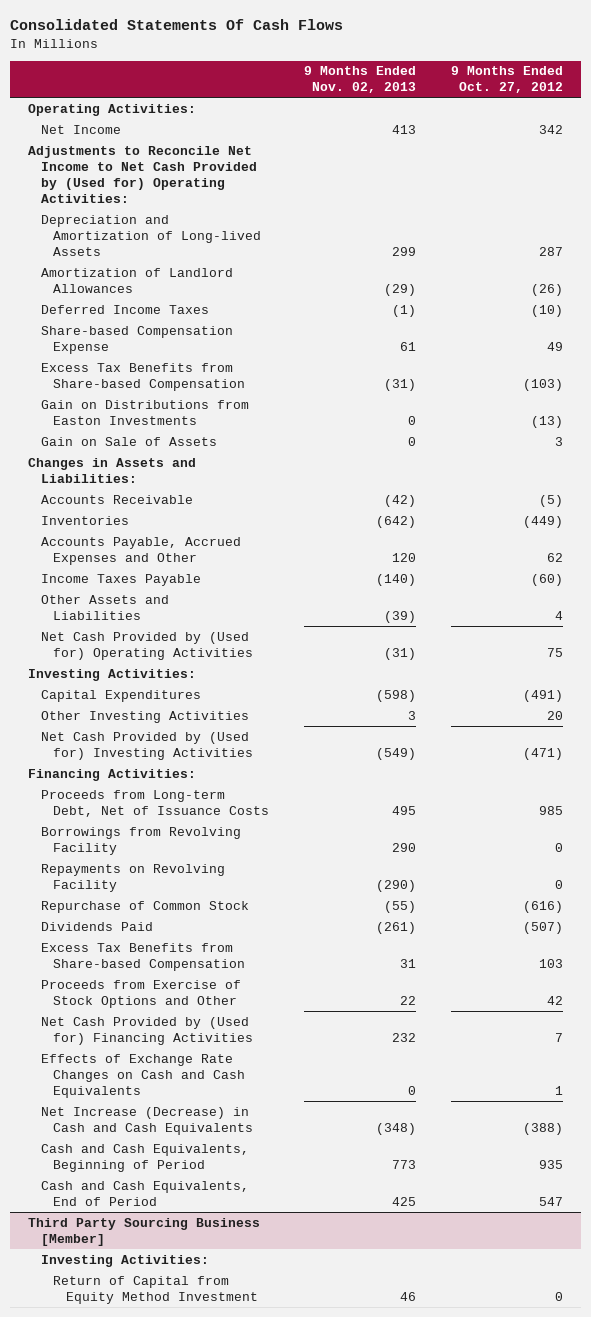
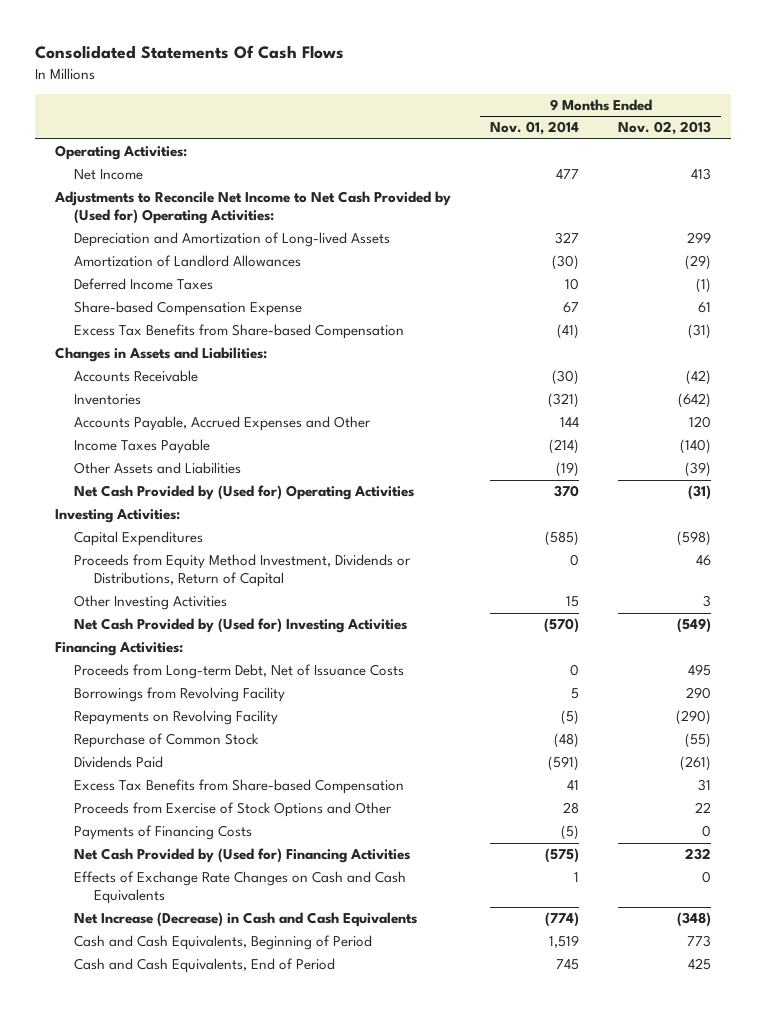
[451,66,564,94] 9 Months Ended Oct. 27, 2012 -> none
none -> [489,121,579,136] Nov. 01, 2014
[40,399,249,425] Gain on Distributions from Easton Investments -> none
[40,436,217,446] Gain on Sale of Assets -> none
none -> [74,554,412,588] Proceeds from Equity Method Investment, Dividends or Distributions, Return of Capital
none -> [74,825,253,841] Payments of Financing Costs
[27,1217,260,1246] Third Party Sourcing Business [Member] -> none
[40,1254,209,1267] Investing Activities: -> none
[53,1275,258,1304] Return of Capital from Equity Method Investment -> none

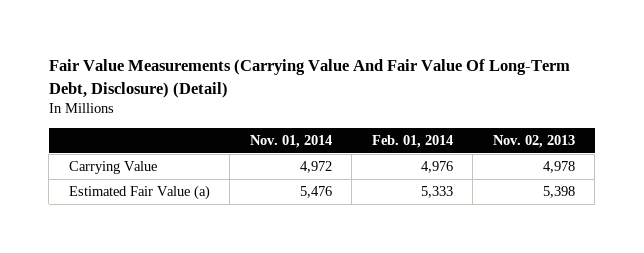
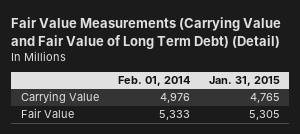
[48,59,570,98] Fair Value Measurements (Carrying Value And Fair Value Of Long-Term Debt, Disclosure) (Detail) -> [11,17,282,49] Fair Value Measurements (Carrying Value and Fair Value of Long Term Debt) (Detail)
[249,134,332,148] Nov. 01, 2014 -> none
[492,134,575,148] Nov. 02, 2013 -> none
none -> [208,76,280,87] Jan. 31, 2015
[68,185,210,201] Estimated Fair Value (a) -> [20,108,74,119] Fair Value

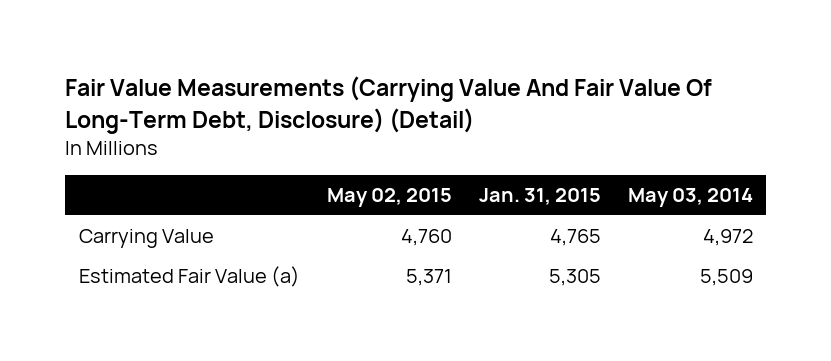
[11,17,282,49] Fair Value Measurements (Carrying Value and Fair Value of Long Term Debt) (Detail) -> [65,76,713,134] Fair Value Measurements (Carrying Value And Fair Value Of Long-Term Debt, Disclosure) (Detail)
[117,76,190,87] Feb. 01, 2014 -> none
none -> [326,188,452,208] May 02, 2015
none -> [627,188,753,208] May 03, 2014
[20,108,74,119] Fair Value -> [78,266,300,288] Estimated Fair Value (a)

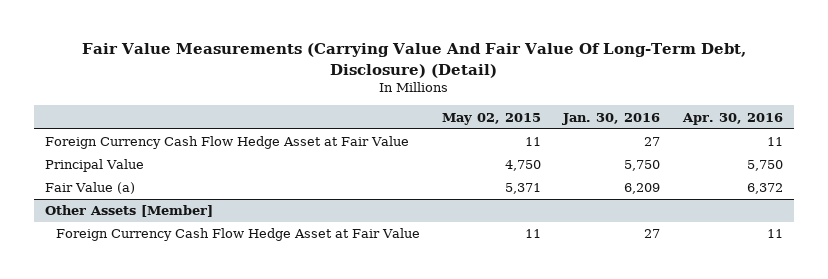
[478,188,601,206] Jan. 31, 2015 -> none
[627,188,753,208] May 03, 2014 -> none
none -> [562,112,661,125] Jan. 30, 2016
none -> [681,112,783,125] Apr. 30, 2016
none -> [45,136,410,150] Foreign Currency Cash Flow Hedge Asset at Fair Value
[78,229,214,249] Carrying Value -> [45,159,145,173] Principal Value
[400,229,452,247] 4,760 -> [505,160,542,172] 4,750
[78,266,300,288] Estimated Fair Value (a) -> [45,182,136,195] Fair Value (a)
none -> [45,205,214,218] Other Assets [Member]
none -> [56,228,421,242] Foreign Currency Cash Flow Hedge Asset at Fair Value

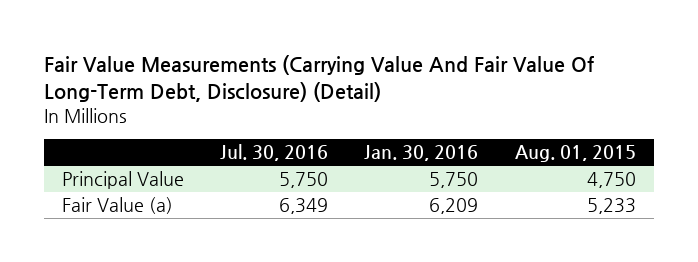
[442,112,542,125] May 02, 2015 -> none
[681,112,783,125] Apr. 30, 2016 -> none
none -> [220,144,329,162] Jul. 30, 2016
none -> [514,145,636,163] Aug. 01, 2015
[45,136,410,150] Foreign Currency Cash Flow Hedge Asset at Fair Value -> none
[45,205,214,218] Other Assets [Member] -> none
[56,228,421,242] Foreign Currency Cash Flow Hedge Asset at Fair Value -> none

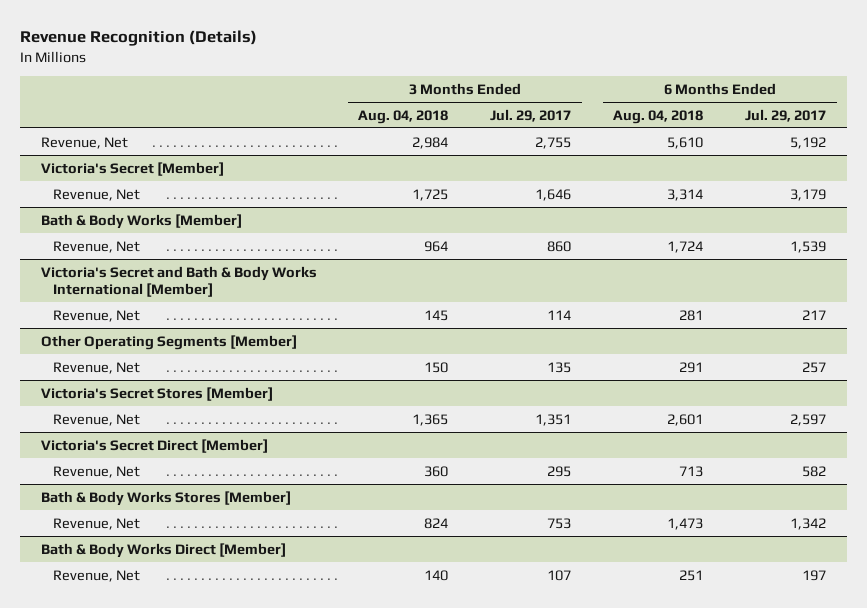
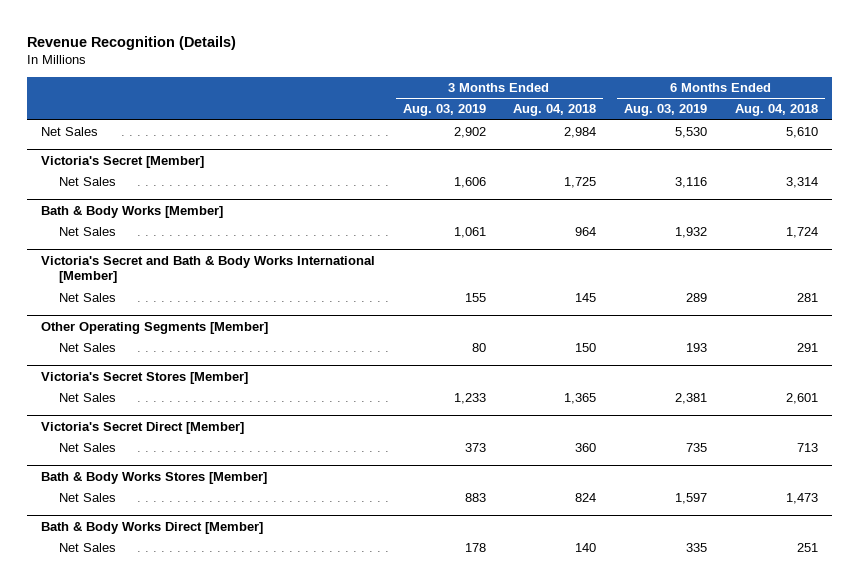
[490,108,572,122] Jul. 29, 2017 -> none
[745,108,827,122] Jul. 29, 2017 -> none
none -> [402,104,486,117] Aug. 03, 2019
none -> [624,104,708,117] Aug. 03, 2019
[40,136,128,149] Revenue, Net -> [40,127,98,137] Net Sales
[53,188,141,201] Revenue, Net -> [59,177,117,187] Net Sales
[53,240,141,253] Revenue, Net -> [59,227,117,237] Net Sales
[53,309,141,322] Revenue, Net -> [59,293,117,303] Net Sales
[53,361,141,374] Revenue, Net -> [59,343,117,353] Net Sales
[53,413,141,426] Revenue, Net -> [59,393,117,403] Net Sales
[53,465,141,478] Revenue, Net -> [59,443,117,453] Net Sales
[53,517,141,530] Revenue, Net -> [59,493,117,503] Net Sales
[53,569,141,582] Revenue, Net -> [59,543,117,553] Net Sales

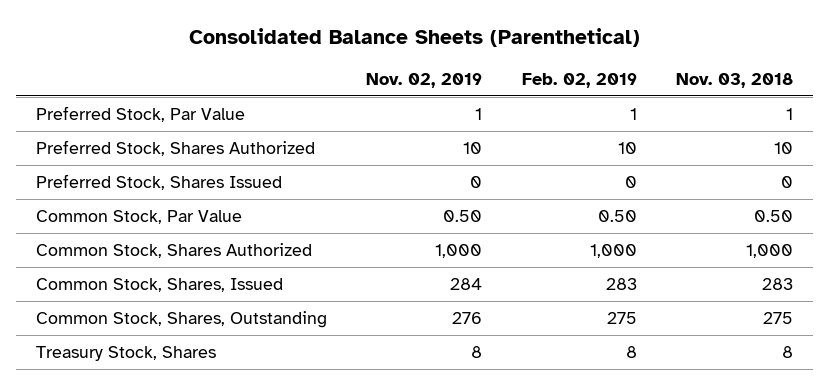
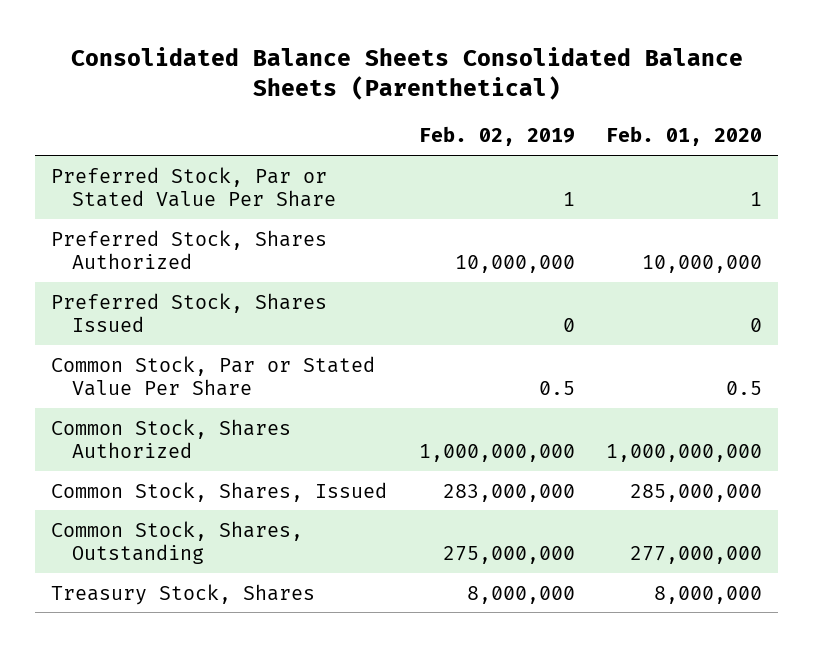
[188,27,640,47] Consolidated Balance Sheets (Parenthetical) -> [70,46,743,101] Consolidated Balance Sheets Consolidated Balance Sheets (Parenthetical)
[366,72,483,88] Nov. 02, 2019 -> none
[676,72,794,88] Nov. 03, 2018 -> none
none -> [606,126,763,147] Feb. 01, 2020
[35,106,245,123] Preferred Stock, Par Value -> [51,166,336,208] Preferred Stock, Par or Stated Value Per Share
[617,142,637,155] 10 -> [454,255,575,274] 10,000,000
[35,210,242,225] Common Stock, Par Value -> [51,355,376,397] Common Stock, Par or Stated Value Per Share
[597,210,637,223] 0.50 -> [538,381,575,396] 0.5
[589,244,637,259] 1,000 -> [418,444,575,463] 1,000,000,000
[605,278,637,291] 283 -> [442,483,575,502] 283,000,000
[606,312,637,325] 275 -> [442,546,575,565] 275,000,000
[625,346,637,359] 8 -> [466,585,575,604] 8,000,000

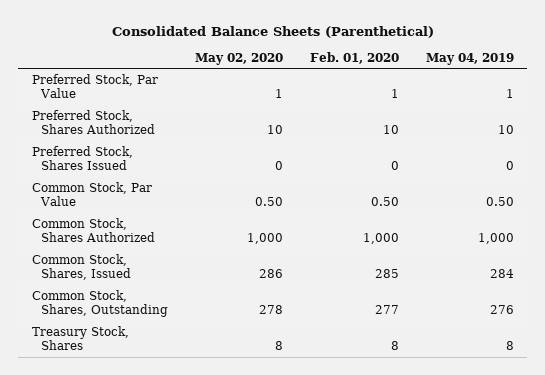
[70,46,743,101] Consolidated Balance Sheets Consolidated Balance Sheets (Parenthetical) -> [111,25,434,38] Consolidated Balance Sheets (Parenthetical)
[418,126,575,147] Feb. 02, 2019 -> none
none -> [194,52,283,65] May 02, 2020
none -> [425,52,514,65] May 04, 2019
[51,166,336,208] Preferred Stock, Par or Stated Value Per Share -> [31,73,158,99] Preferred Stock, Par Value
[642,255,763,274] 10,000,000 -> [382,125,399,135] 10
[51,355,376,397] Common Stock, Par or Stated Value Per Share -> [31,181,152,207] Common Stock, Par Value
[726,381,763,396] 0.5 -> [370,197,399,207] 0.50
[606,444,763,463] 1,000,000,000 -> [362,233,399,245] 1,000
[630,483,763,502] 285,000,000 -> [374,269,399,279] 285
[630,546,763,565] 277,000,000 -> [374,305,399,315] 277
[654,585,763,604] 8,000,000 -> [390,341,399,351] 8

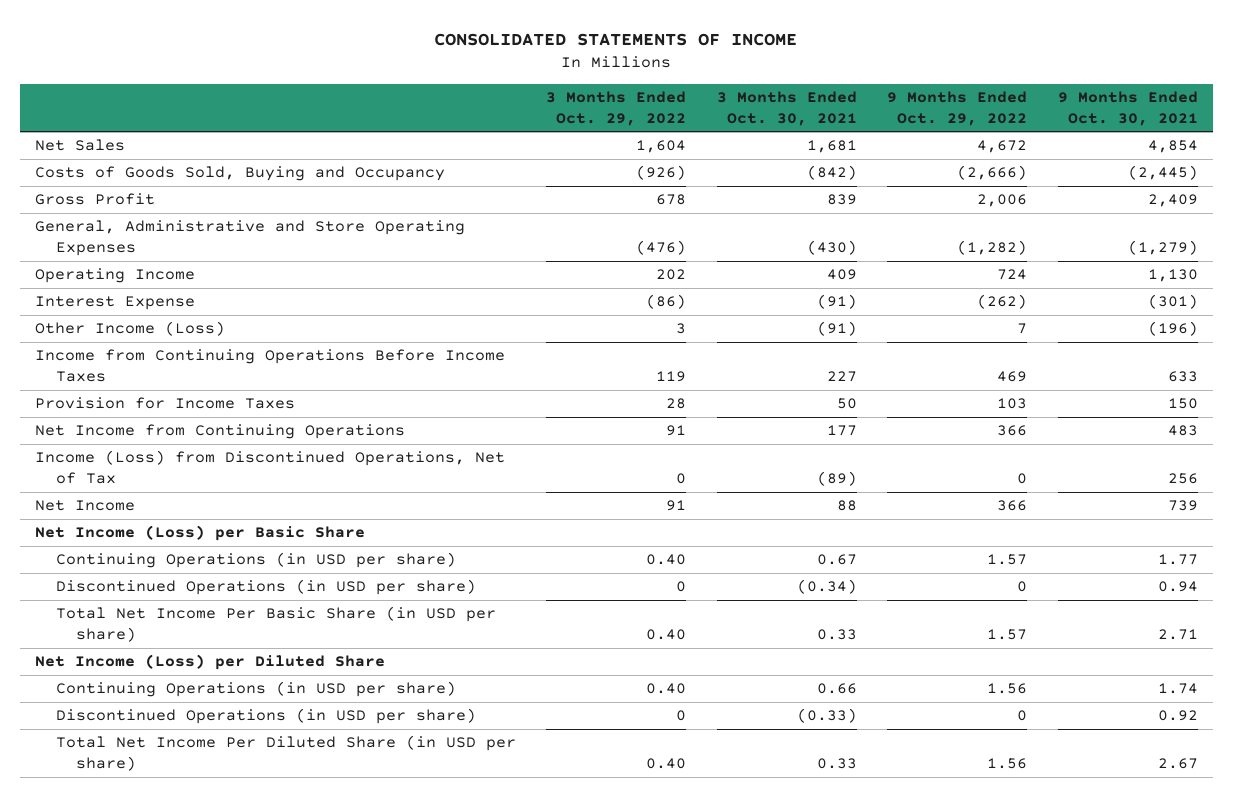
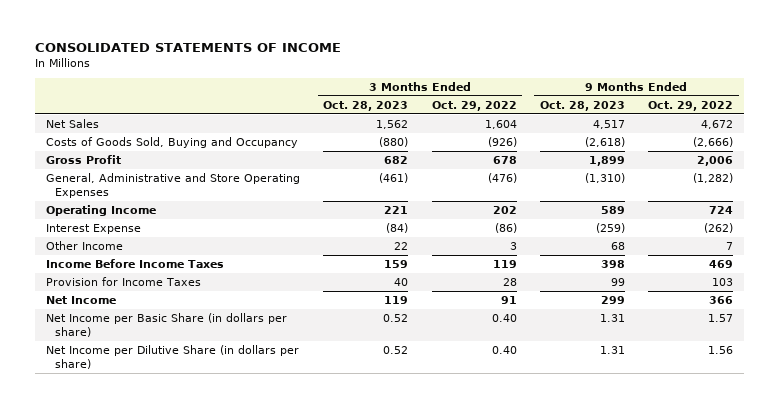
[716,90,857,126] 3 Months Ended Oct. 30, 2021 -> none
[1057,90,1198,126] 9 Months Ended Oct. 30, 2021 -> none
none -> [323,100,409,111] Oct. 28, 2023
none -> [539,100,625,111] Oct. 28, 2023
[35,321,226,337] Other Income (Loss) -> [46,240,124,250] Other Income
[35,349,506,383] Income from Continuing Operations Before Income Taxes -> [46,258,225,268] Income Before Income Taxes
[35,424,406,440] Net Income from Continuing Operations -> none
[35,450,506,485] Income (Loss) from Discontinued Operations, Net of Tax -> none
[35,525,366,542] Net Income (Loss) per Basic Share -> none
[55,552,456,569] Continuing Operations (in USD per share) -> none
[55,579,476,596] Discontinued Operations (in USD per share) -> none
[35,654,386,671] Net Income (Loss) per Diluted Share -> none
[55,681,456,698] Continuing Operations (in USD per share) -> none
[55,708,476,725] Discontinued Operations (in USD per share) -> none
[55,606,496,643] Total Net Income Per Basic Share (in USD per share) -> [46,312,288,337] Net Income per Basic Share (in dollars per share)
[55,735,516,772] Total Net Income Per Diluted Share (in USD per share) -> [46,344,300,369] Net Income per Dilutive Share (in dollars per share)

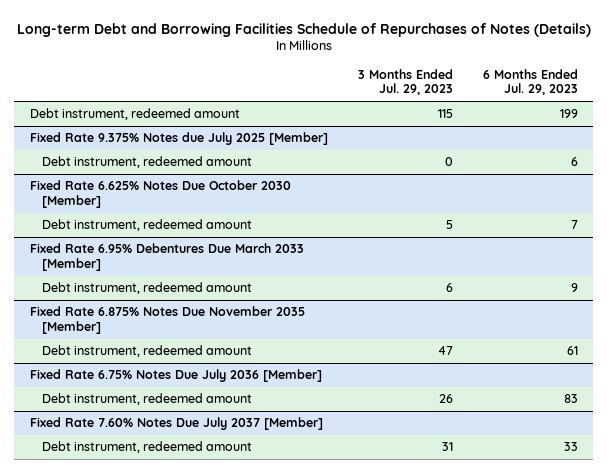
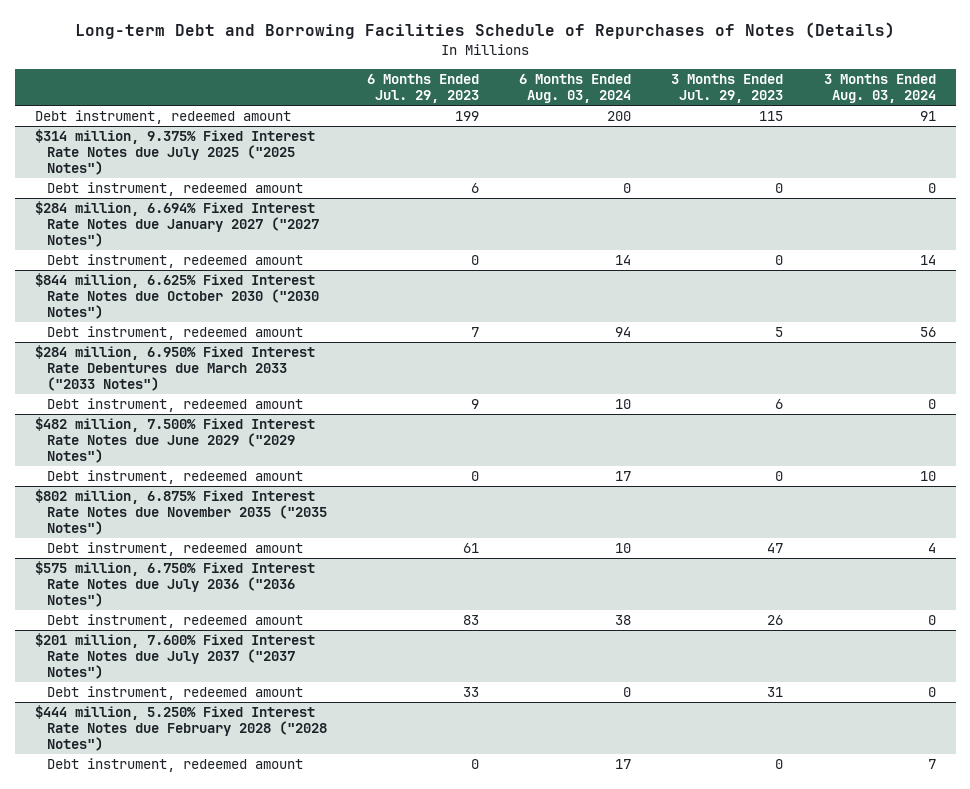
none -> [519,73,632,104] 6 Months Ended Aug. 03, 2024
none -> [823,73,936,104] 3 Months Ended Aug. 03, 2024
[29,132,328,146] Fixed Rate 9.375% Notes due July 2025 [Member] -> [34,129,315,176] $314 million, 9.375% Fixed Interest Rate Notes due July 2025 ("2025 Notes")
none -> [34,201,320,248] $284 million, 6.694% Fixed Interest Rate Notes due January 2027 ("2027 Notes")
none -> [47,254,304,269] Debt instrument, redeemed amount
[29,180,291,209] Fixed Rate 6.625% Notes Due October 2030 [Member] -> [34,273,320,320] $844 million, 6.625% Fixed Interest Rate Notes due October 2030 ("2030 Notes")
[29,243,304,272] Fixed Rate 6.95% Debentures Due March 2033 [Member] -> [34,345,315,392] $284 million, 6.950% Fixed Interest Rate Debentures due March 2033 ("2033 Notes")
none -> [34,417,315,464] $482 million, 7.500% Fixed Interest Rate Notes due June 2029 ("2029 Notes")
none -> [47,470,304,485] Debt instrument, redeemed amount
[29,306,305,335] Fixed Rate 6.875% Notes Due November 2035 [Member] -> [34,489,328,536] $802 million, 6.875% Fixed Interest Rate Notes due November 2035 ("2035 Notes")
[29,369,322,383] Fixed Rate 6.75% Notes Due July 2036 [Member] -> [34,561,315,608] $575 million, 6.750% Fixed Interest Rate Notes due July 2036 ("2036 Notes")
[29,417,323,431] Fixed Rate 7.60% Notes Due July 2037 [Member] -> [34,633,315,680] $201 million, 7.600% Fixed Interest Rate Notes due July 2037 ("2037 Notes")
none -> [34,705,328,752] $444 million, 5.250% Fixed Interest Rate Notes due February 2028 ("2028 Notes")
none -> [47,758,304,773] Debt instrument, redeemed amount

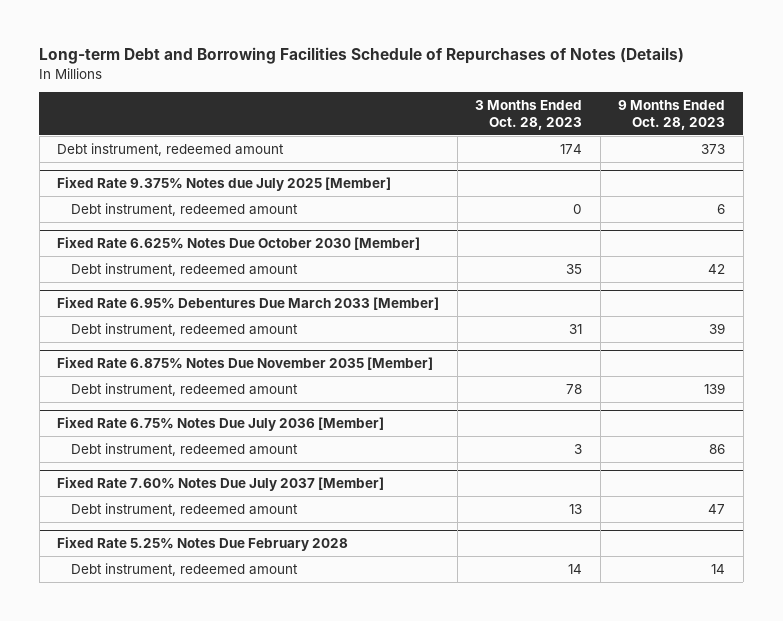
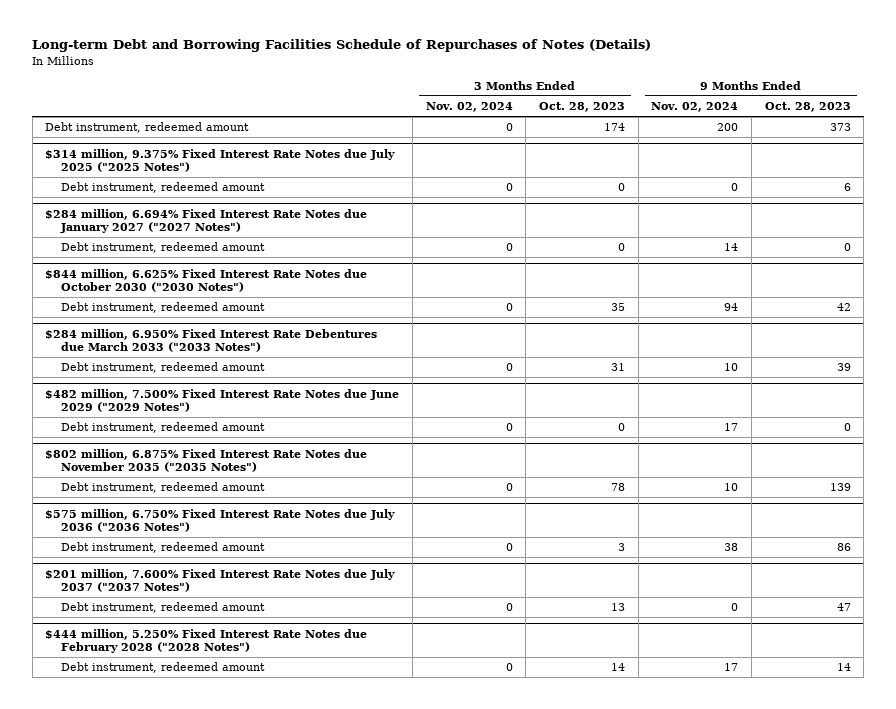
none -> [425,102,513,113] Nov. 02, 2024
none -> [651,102,739,113] Nov. 02, 2024
[57,177,392,192] Fixed Rate 9.375% Notes due July 2025 [Member] -> [45,148,396,172] $314 million, 9.375% Fixed Interest Rate Notes due July 2025 ("2025 Notes")
none -> [45,208,368,233] $284 million, 6.694% Fixed Interest Rate Notes due January 2027 ("2027 Notes")
none -> [60,242,265,254] Debt instrument, redeemed amount
[57,237,421,251] Fixed Rate 6.625% Notes Due October 2030 [Member] -> [45,268,368,292] $844 million, 6.625% Fixed Interest Rate Notes due October 2030 ("2030 Notes")
[57,297,440,311] Fixed Rate 6.95% Debentures Due March 2033 [Member] -> [45,328,378,352] $284 million, 6.950% Fixed Interest Rate Debentures due March 2033 ("2033 Notes")
none -> [45,388,400,412] $482 million, 7.500% Fixed Interest Rate Notes due June 2029 ("2029 Notes")
none -> [60,422,265,434] Debt instrument, redeemed amount
[57,357,434,371] Fixed Rate 6.875% Notes Due November 2035 [Member] -> [45,448,368,472] $802 million, 6.875% Fixed Interest Rate Notes due November 2035 ("2035 Notes")
[57,417,385,432] Fixed Rate 6.75% Notes Due July 2036 [Member] -> [45,508,396,532] $575 million, 6.750% Fixed Interest Rate Notes due July 2036 ("2036 Notes")
[57,477,385,492] Fixed Rate 7.60% Notes Due July 2037 [Member] -> [45,568,396,592] $201 million, 7.600% Fixed Interest Rate Notes due July 2037 ("2037 Notes")
[57,537,349,552] Fixed Rate 5.25% Notes Due February 2028 -> [45,628,368,653] $444 million, 5.250% Fixed Interest Rate Notes due February 2028 ("2028 Notes")

